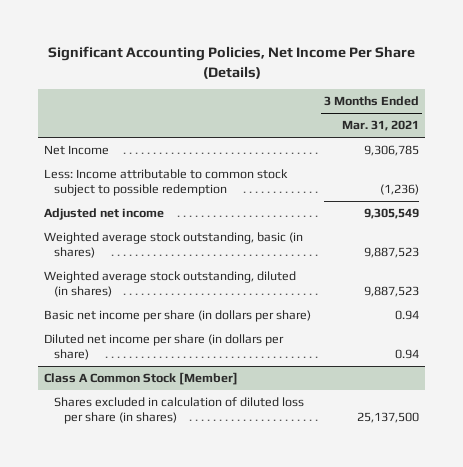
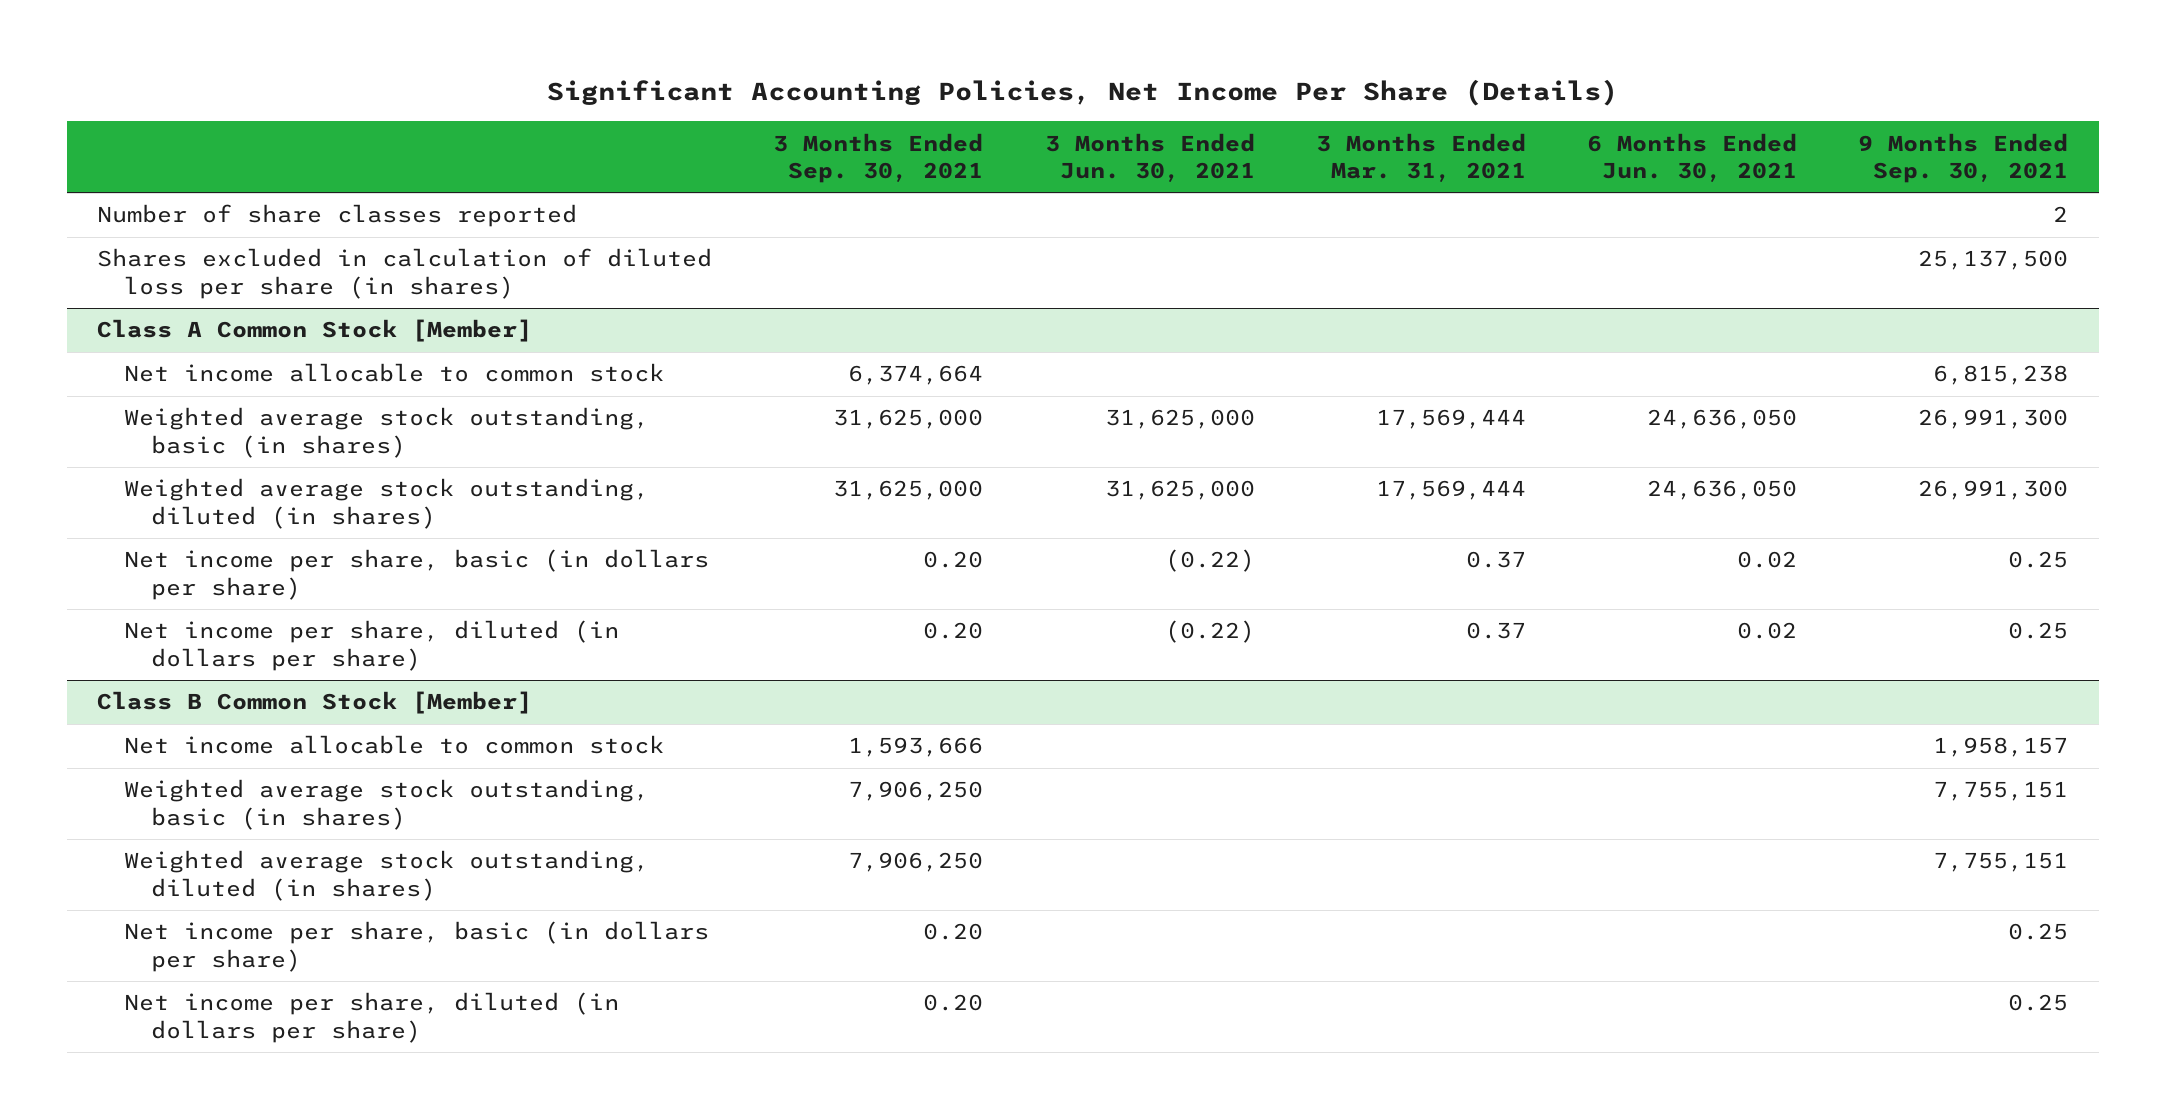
none -> [773,132,984,183] 3 Months Ended Sep. 30, 2021
none -> [1044,132,1255,182] 3 Months Ended Jun. 30, 2021
none -> [1587,132,1798,182] 6 Months Ended Jun. 30, 2021
none -> [1858,132,2069,183] 9 Months Ended Sep. 30, 2021
[44,145,110,156] Net Income -> none
[44,169,289,197] Less: Income attributable to common stock subject to possible redemption -> none
[44,208,165,221] Adjusted net income -> none
[44,232,304,259] Weighted average stock outstanding, basic (in shares) -> none
[44,271,297,298] Weighted average stock outstanding, diluted (in shares) -> none
[44,310,312,323] Basic net income per share (in dollars per share) -> none
[44,334,285,361] Diluted net income per share (in dollars per share) -> none
none -> [97,204,578,228] Number of share classes reported
none -> [97,248,713,299] Shares excluded in calculation of diluted loss per share (in shares)
[54,397,305,425] Shares excluded in calculation of diluted loss per share (in shares) -> none
none -> [124,363,665,383] Net income allocable to common stock
none -> [124,407,650,458] Weighted average stock outstanding, basic (in shares)
none -> [124,478,650,529] Weighted average stock outstanding, diluted (in shares)
none -> [124,549,710,600] Net income per share, basic (in dollars per share)
none -> [124,620,620,671] Net income per share, diluted (in dollars per share)
none -> [97,691,533,715] Class B Common Stock [Member]
none -> [124,735,665,755] Net income allocable to common stock
none -> [124,779,650,830] Weighted average stock outstanding, basic (in shares)
none -> [124,850,650,901] Weighted average stock outstanding, diluted (in shares)
none -> [124,921,710,972] Net income per share, basic (in dollars per share)
none -> [124,992,620,1043] Net income per share, diluted (in dollars per share)

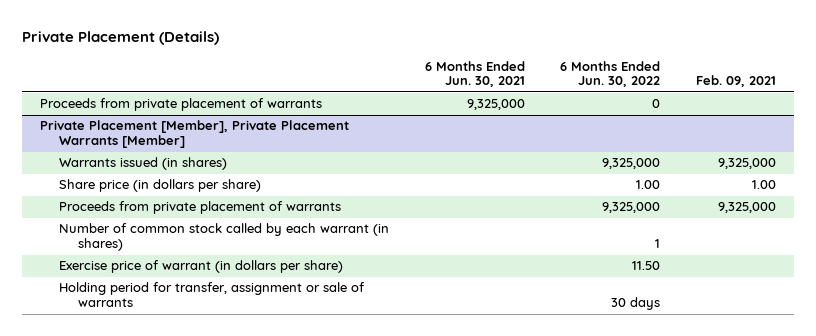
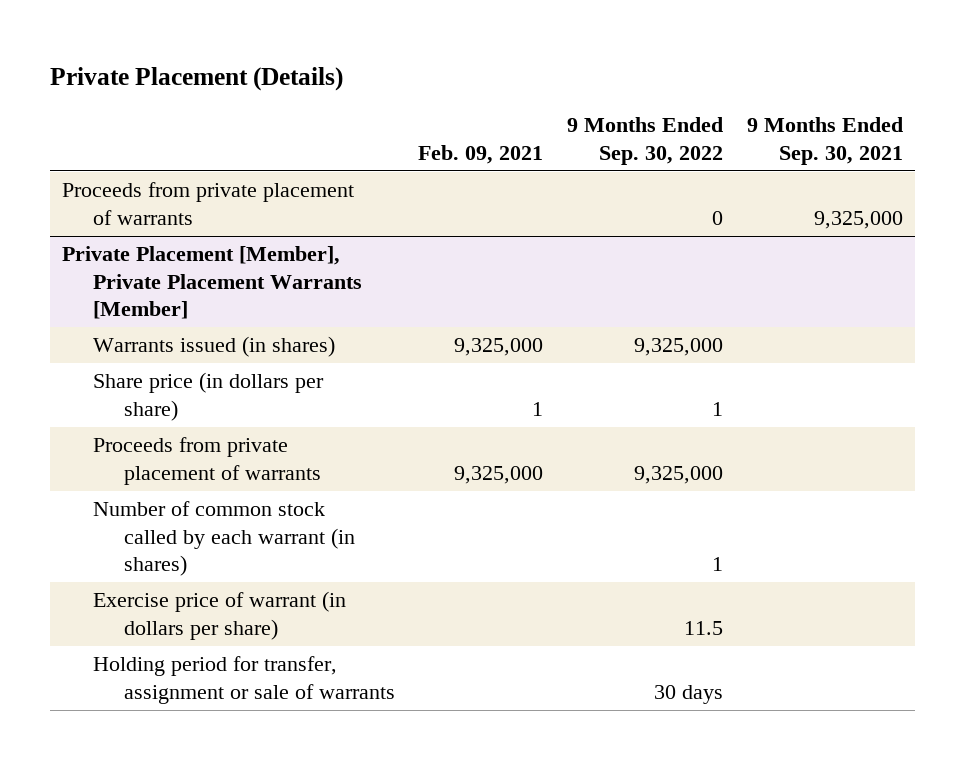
[424,60,525,88] 6 Months Ended Jun. 30, 2021 -> none
[560,60,661,88] 6 Months Ended Jun. 30, 2022 -> none
none -> [567,117,724,165] 9 Months Ended Sep. 30, 2022
none -> [747,117,904,165] 9 Months Ended Sep. 30, 2021
[751,180,776,190] 1.00 -> [532,401,544,416] 1

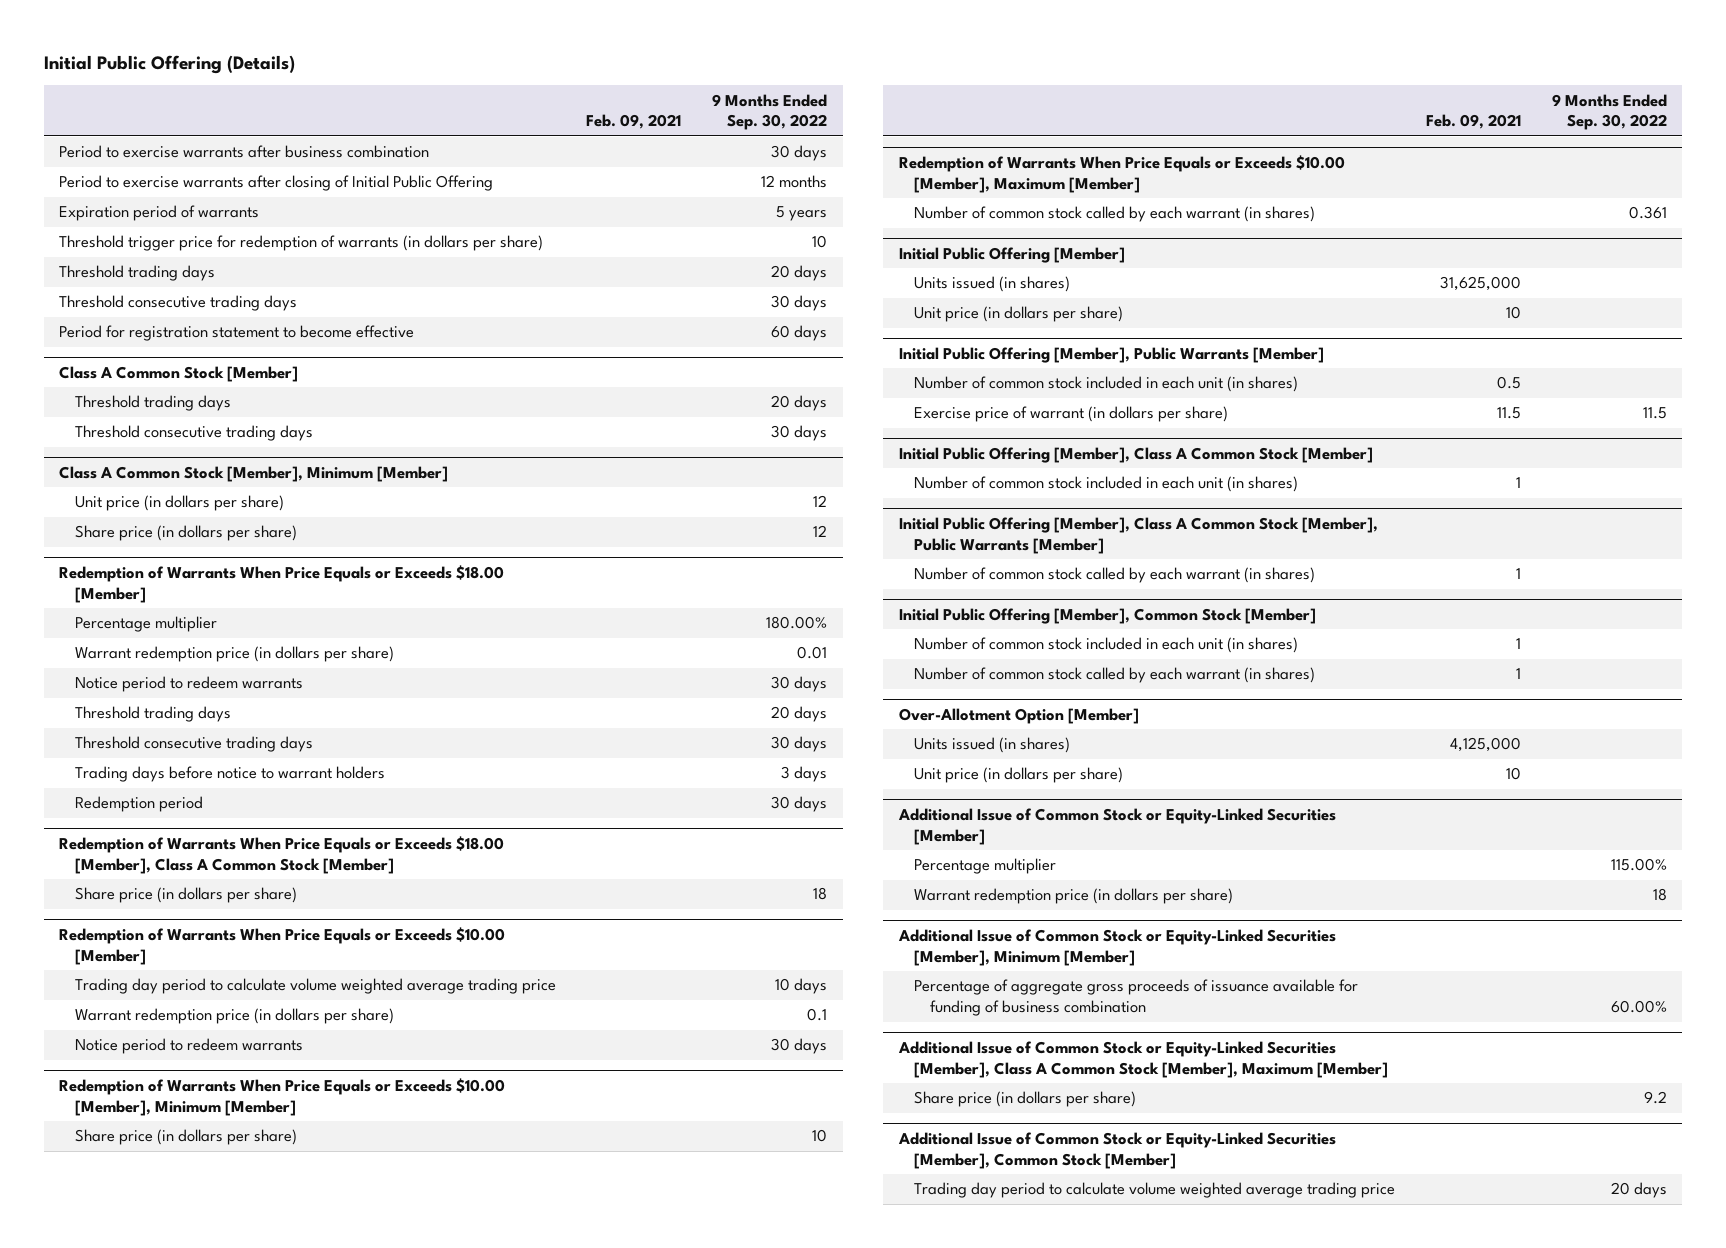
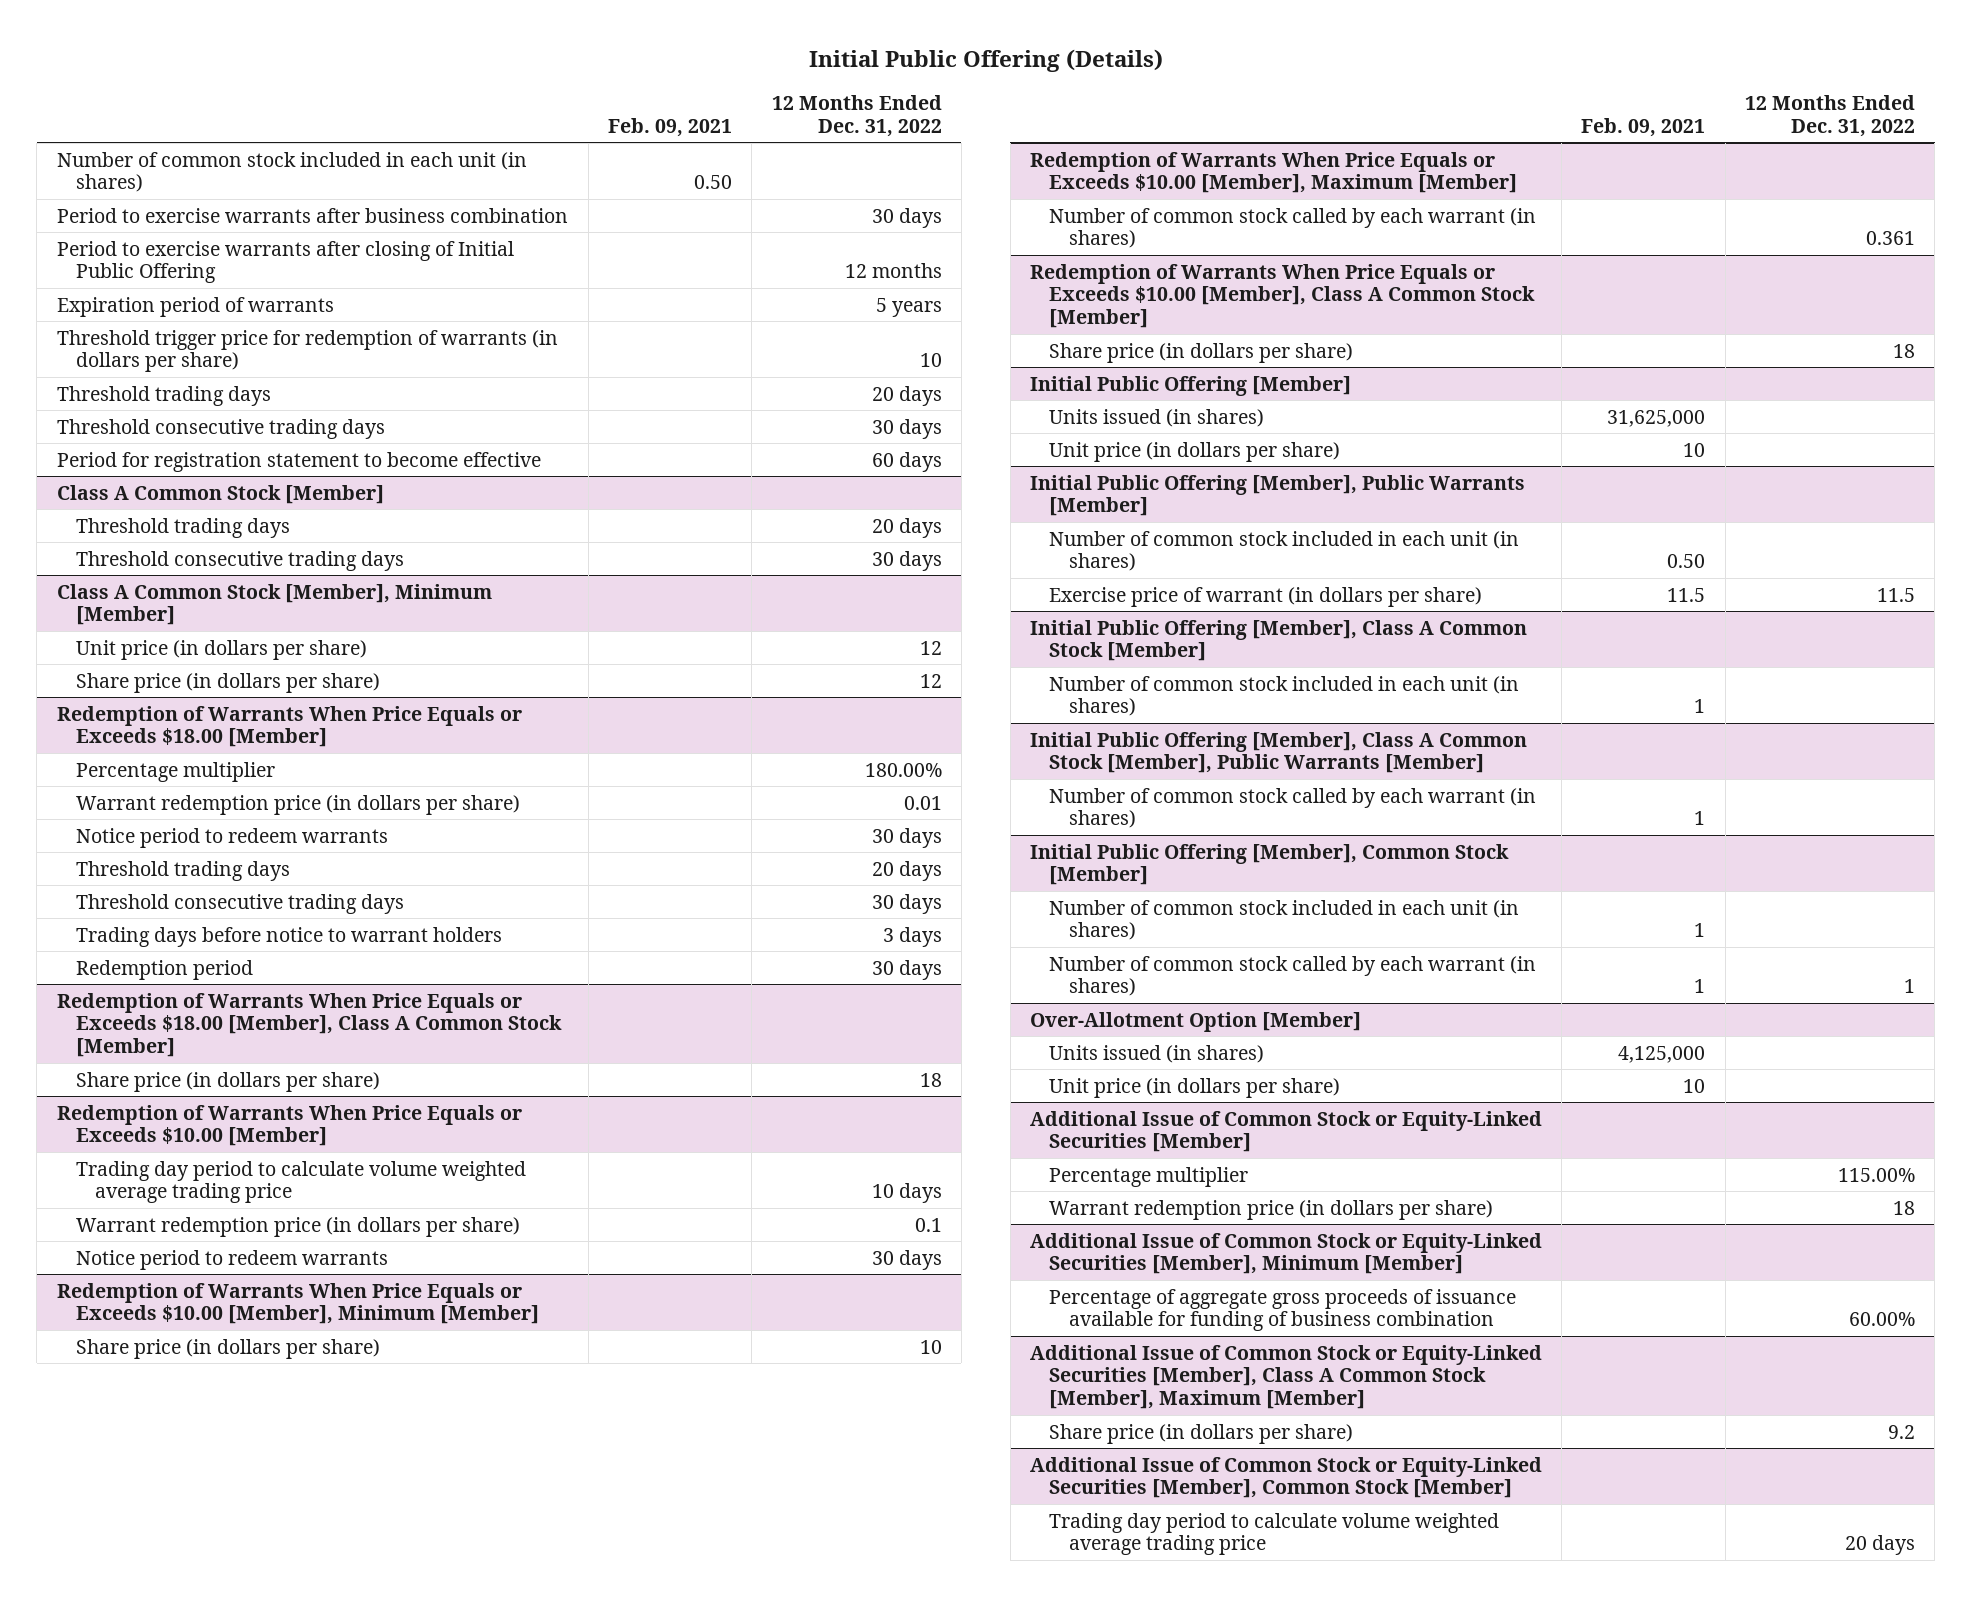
[712,93,828,131] 9 Months Ended Sep. 30, 2022 -> none
none -> [771,95,942,137] 12 Months Ended Dec. 31, 2022
none -> [56,151,527,193] Number of common stock included in each unit (in shares)
none -> [1029,263,1536,329] Redemption of Warrants When Price Equals or Exceeds $10.00 [Member], Class A Common Stock [Member]
none -> [1049,342,1354,363] Share price (in dollars per share)
[1497,376,1522,390] 0.5 -> [1667,554,1706,569] 0.50

